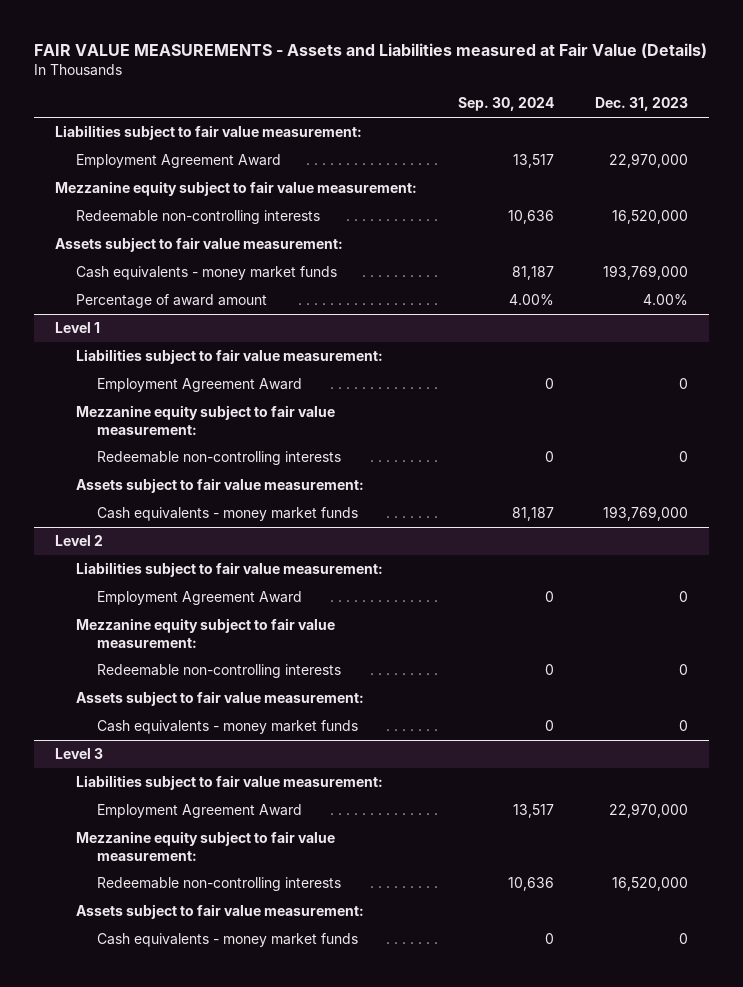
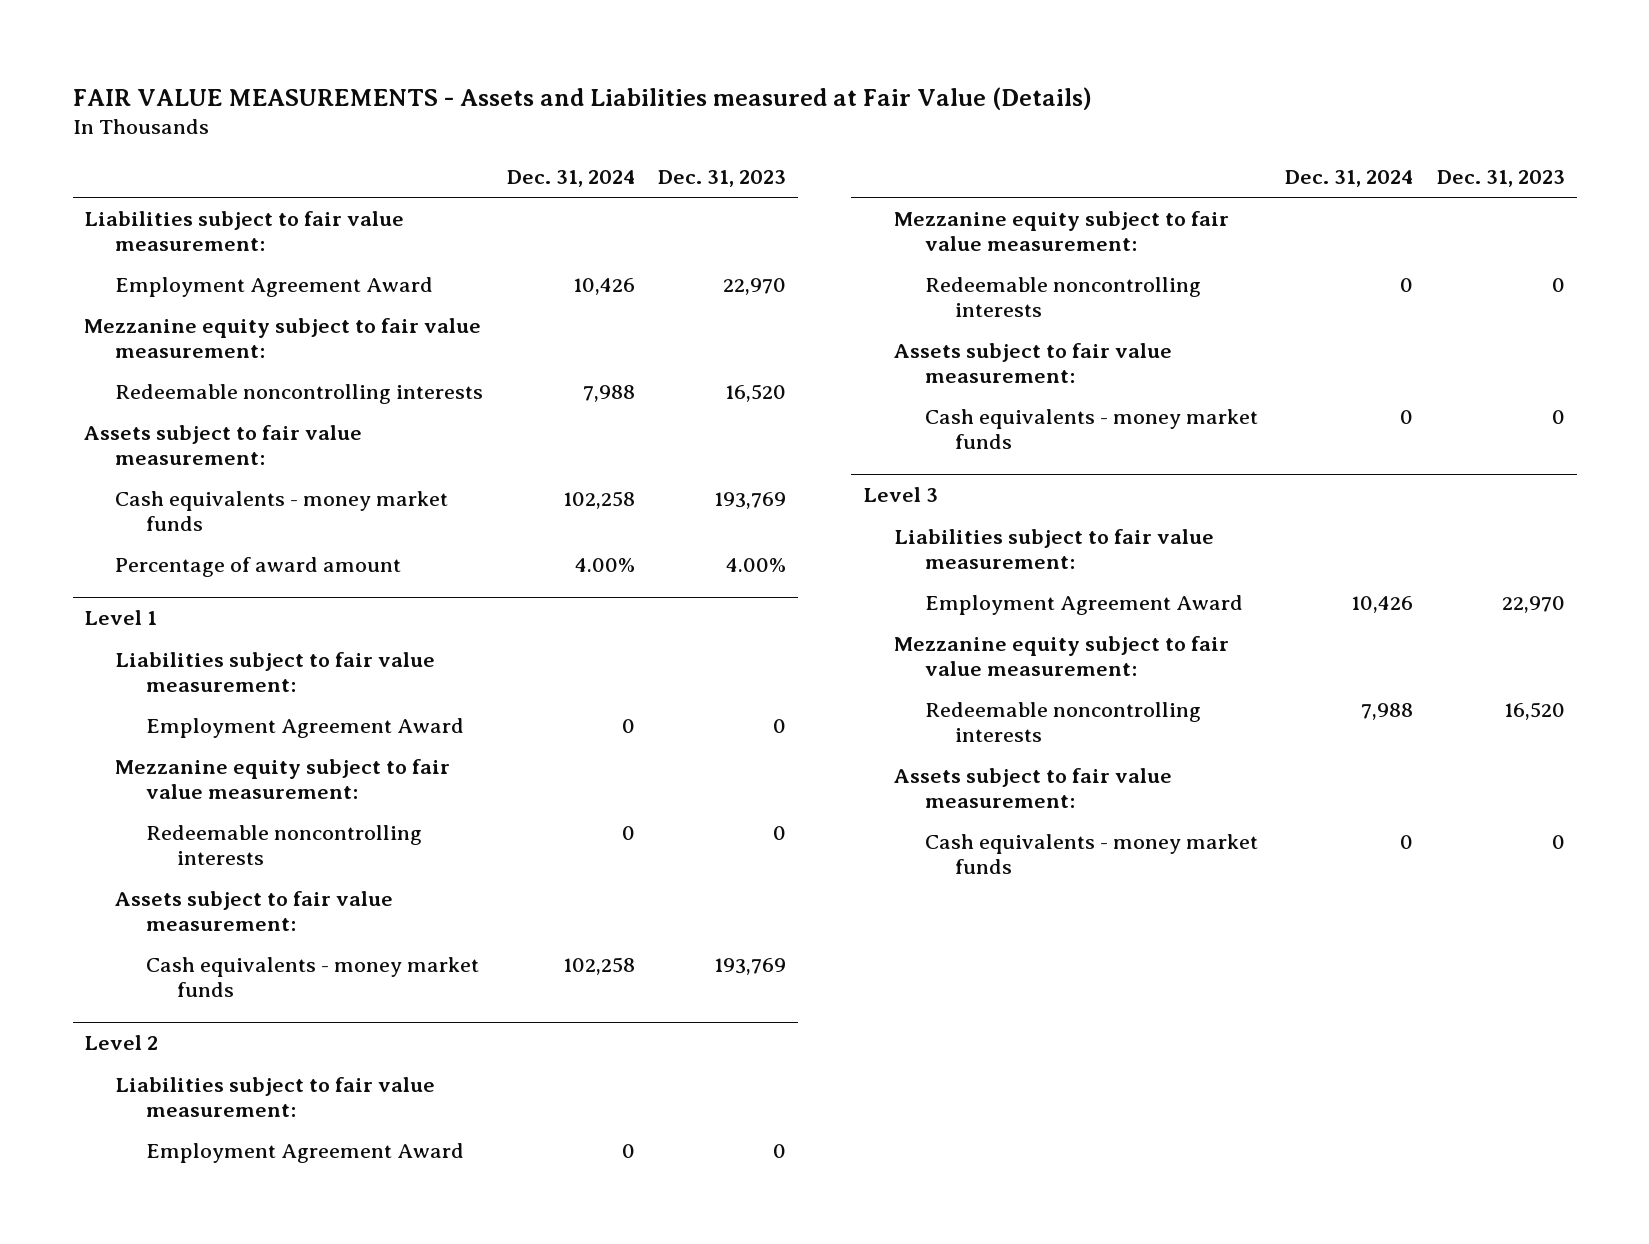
[458,97,555,112] Sep. 30, 2024 -> none
none -> [506,169,635,187] Dec. 31, 2024
[609,153,689,169] 22,970,000 -> [723,277,787,295] 22,970
[75,210,320,225] Redeemable non-controlling interests -> [115,383,484,404] Redeemable noncontrolling interests
[612,210,689,225] 16,520,000 -> [725,383,787,402] 16,520
[603,265,689,281] 193,769,000 -> [714,491,787,509] 193,769
[96,451,341,466] Redeemable non-controlling interests -> [145,824,422,865] Redeemable noncontrolling interests
[603,506,689,522] 193,769,000 -> [714,957,787,975] 193,769
[96,664,341,679] Redeemable non-controlling interests -> [924,276,1201,317] Redeemable noncontrolling interests
[609,803,689,819] 22,970,000 -> [1502,595,1566,613] 22,970
[96,877,341,892] Redeemable non-controlling interests -> [924,701,1201,742] Redeemable noncontrolling interests
[612,877,689,892] 16,520,000 -> [1504,701,1566,720] 16,520

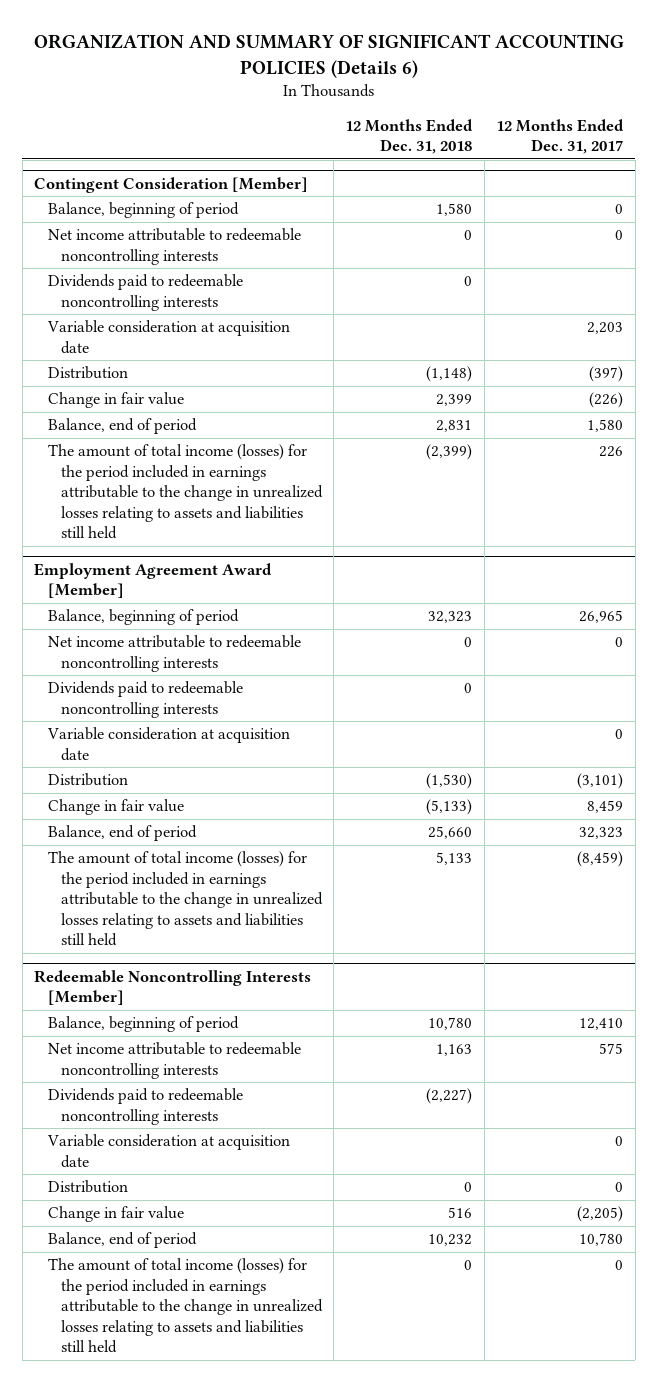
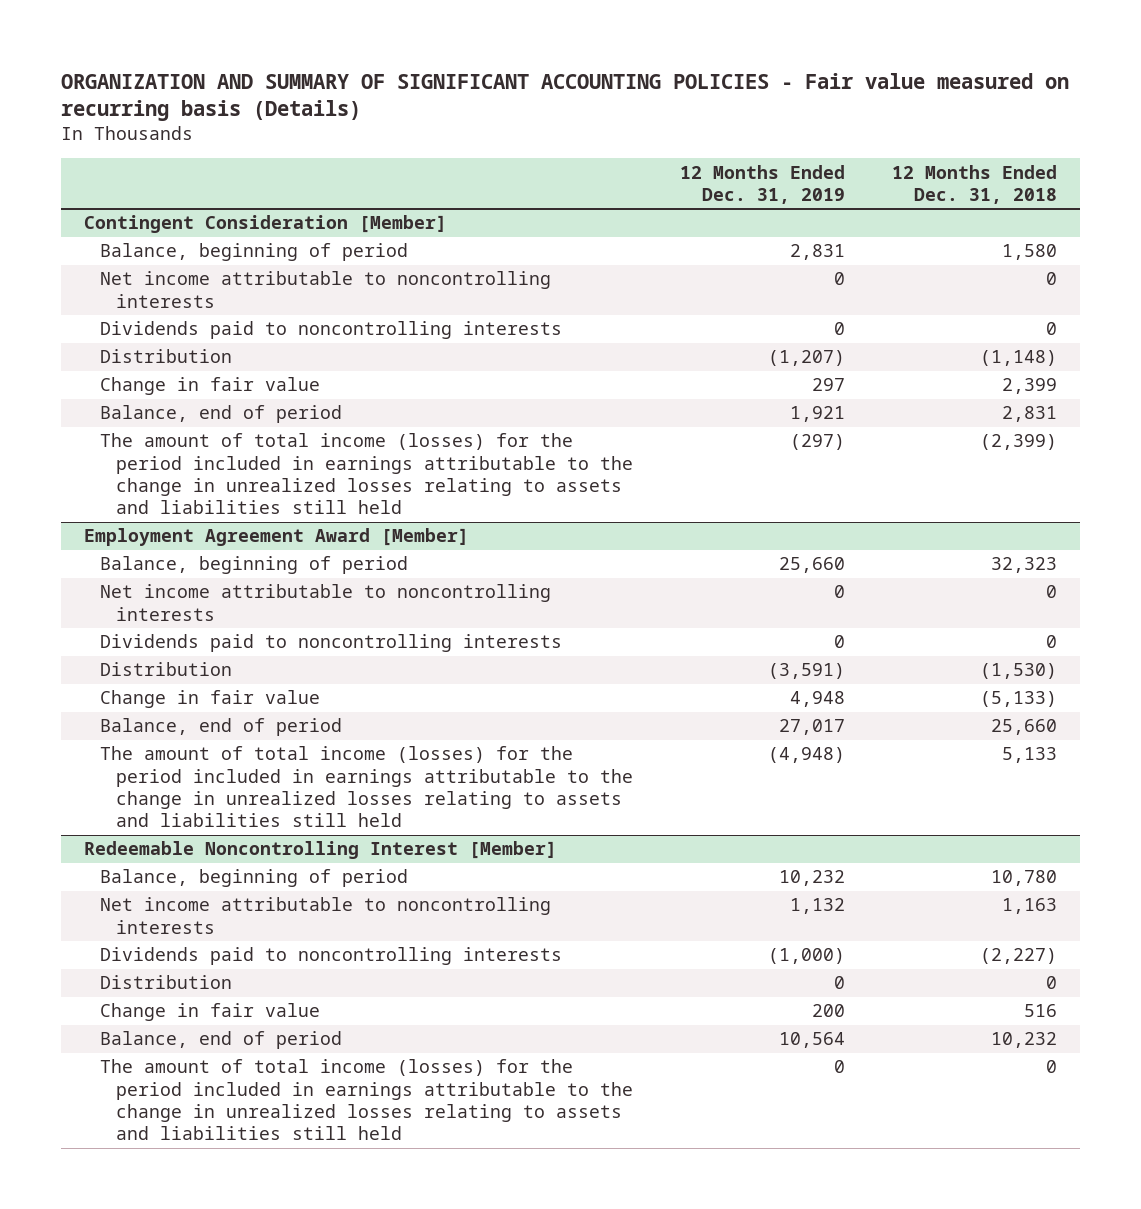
[33,34,624,78] ORGANIZATION AND SUMMARY OF SIGNIFICANT ACCOUNTING POLICIES (Details 6) -> [60,72,1069,122] ORGANIZATION AND SUMMARY OF SIGNIFICANT ACCOUNTING POLICIES - Fair value measured on recurring basis (Details)
[496,118,625,155] 12 Months Ended Dec. 31, 2017 -> none
none -> [679,164,845,204] 12 Months Ended Dec. 31, 2019
[46,320,290,354] Variable consideration at acquisition date -> none
[47,228,301,265] Net income attributable to redeemable noncontrolling interests -> [100,271,552,308] Net income attributable to noncontrolling interests
[47,274,243,311] Dividends paid to redeemable noncontrolling interests -> [100,321,563,340] Dividends paid to noncontrolling interests
[46,727,290,761] Variable consideration at acquisition date -> none
[47,635,301,672] Net income attributable to redeemable noncontrolling interests -> [100,584,552,621] Net income attributable to noncontrolling interests
[47,681,243,718] Dividends paid to redeemable noncontrolling interests -> [100,634,563,653] Dividends paid to noncontrolling interests
[34,969,312,1006] Redeemable Noncontrolling Interests [Member] -> [84,841,558,860] Redeemable Noncontrolling Interest [Member]
[46,1134,290,1168] Variable consideration at acquisition date -> none
[47,1042,301,1079] Net income attributable to redeemable noncontrolling interests -> [100,897,552,934] Net income attributable to noncontrolling interests
[47,1088,243,1125] Dividends paid to redeemable noncontrolling interests -> [100,947,563,966] Dividends paid to noncontrolling interests

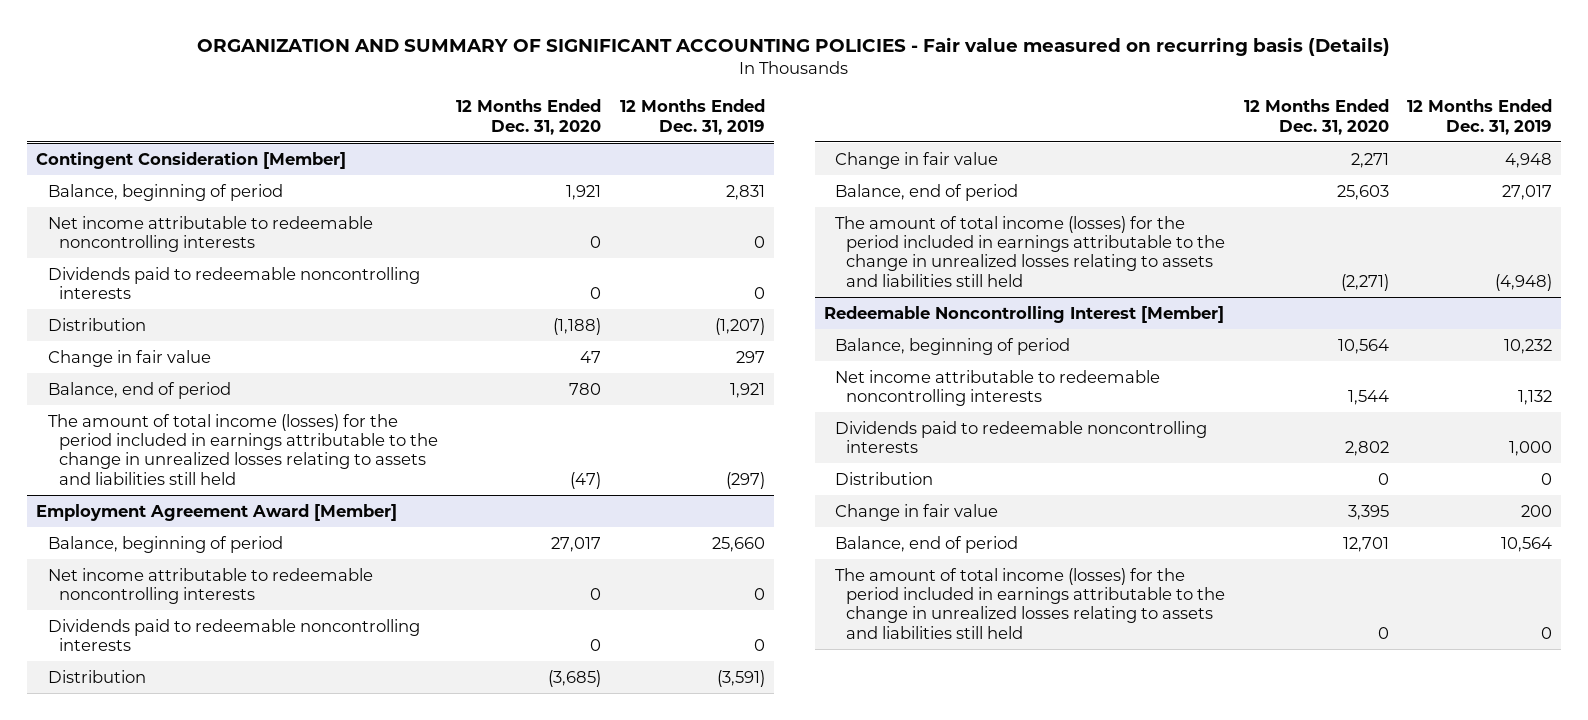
[891,164,1057,204] 12 Months Ended Dec. 31, 2018 -> none
none -> [456,99,602,135] 12 Months Ended Dec. 31, 2020
[100,271,552,308] Net income attributable to noncontrolling interests -> [47,215,373,252] Net income attributable to redeemable noncontrolling interests
[100,321,563,340] Dividends paid to noncontrolling interests -> [47,266,420,299] Dividends paid to redeemable noncontrolling interests
[100,584,552,621] Net income attributable to noncontrolling interests -> [47,567,373,604] Net income attributable to redeemable noncontrolling interests
[100,634,563,653] Dividends paid to noncontrolling interests -> [47,618,420,651] Dividends paid to redeemable noncontrolling interests
[100,897,552,934] Net income attributable to noncontrolling interests -> [835,369,1161,406] Net income attributable to redeemable noncontrolling interests
[100,947,563,966] Dividends paid to noncontrolling interests -> [835,420,1208,453] Dividends paid to redeemable noncontrolling interests
[767,948,845,965] (1,000) -> [1509,440,1553,456] 1,000

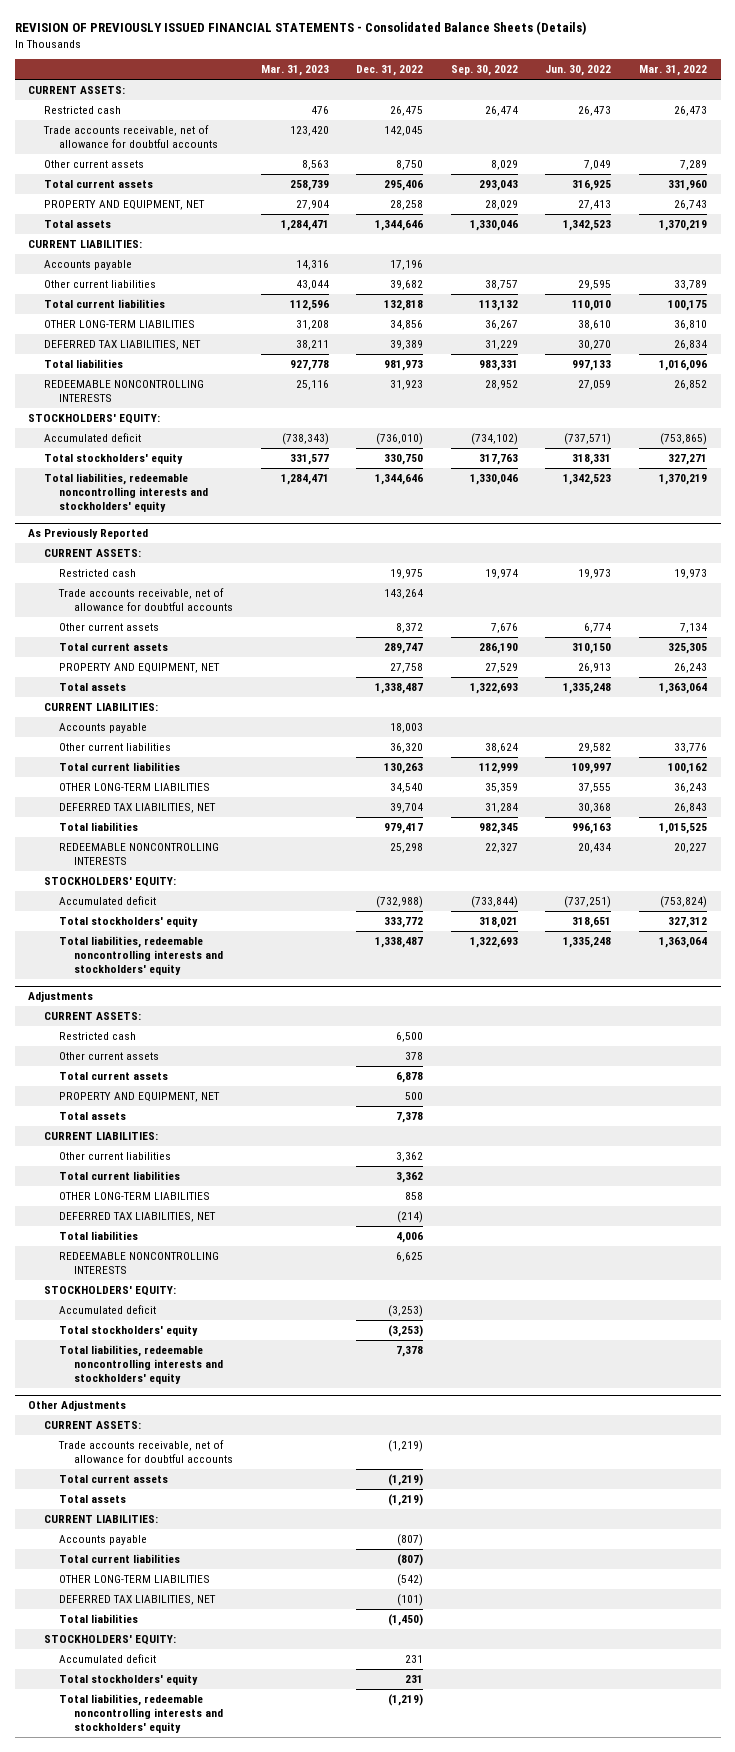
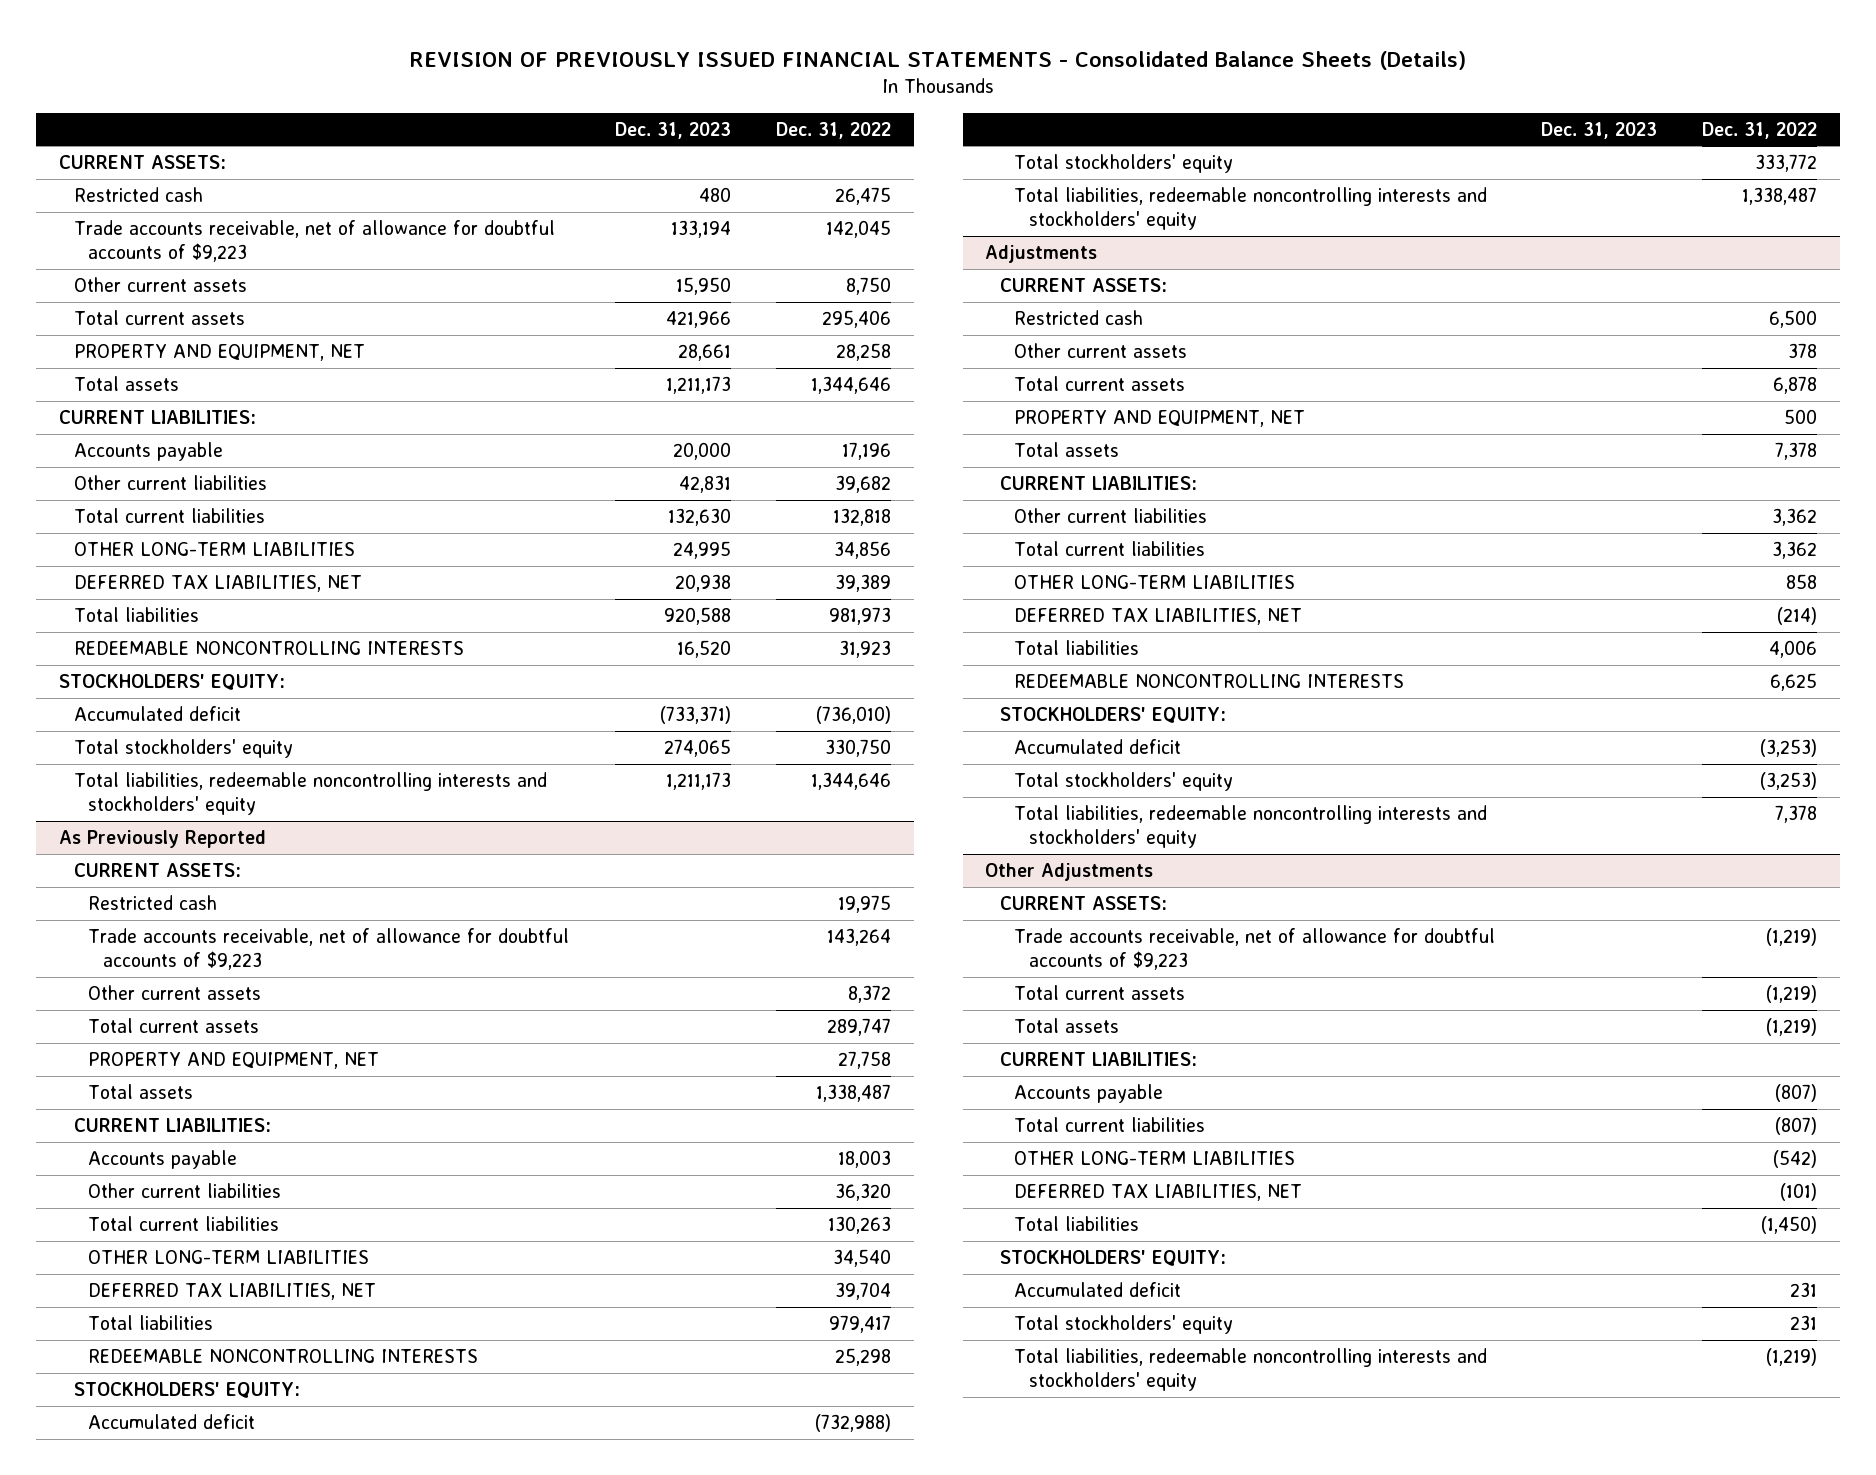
[260,65,329,77] Mar. 31, 2023 -> none
[450,65,518,77] Sep. 30, 2022 -> none
[545,65,612,77] Jun. 30, 2022 -> none
[639,65,708,77] Mar. 31, 2022 -> none
none -> [614,121,731,139] Dec. 31, 2023
[42,124,219,148] Trade accounts receivable, net of allowance for doubtful accounts -> [73,220,555,262] Trade accounts receivable, net of allowance for doubtful accounts of $9,223
[58,587,234,611] Trade accounts receivable, net of allowance for doubtful accounts -> [88,928,570,970] Trade accounts receivable, net of allowance for doubtful accounts of $9,223
[58,1439,234,1463] Trade accounts receivable, net of allowance for doubtful accounts -> [1014,928,1496,970] Trade accounts receivable, net of allowance for doubtful accounts of $9,223

